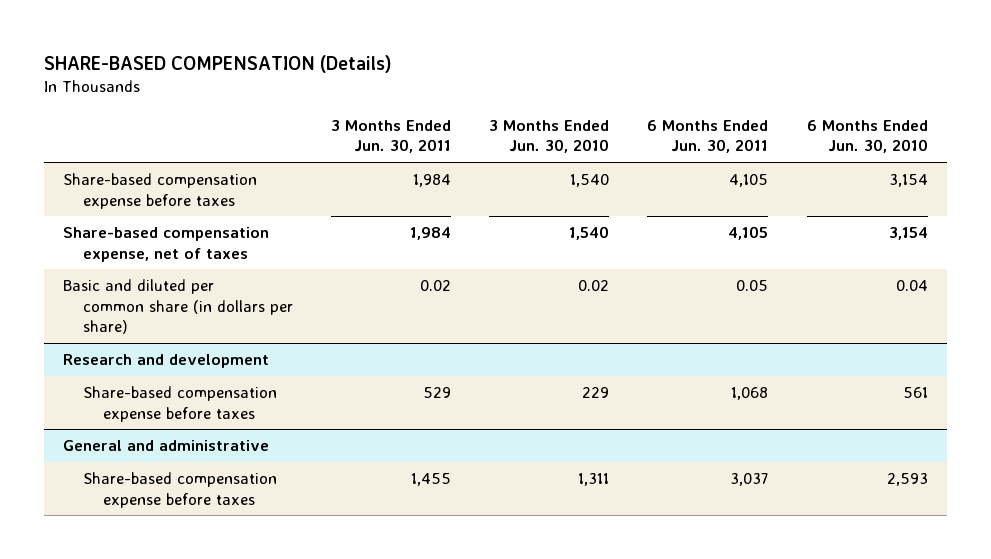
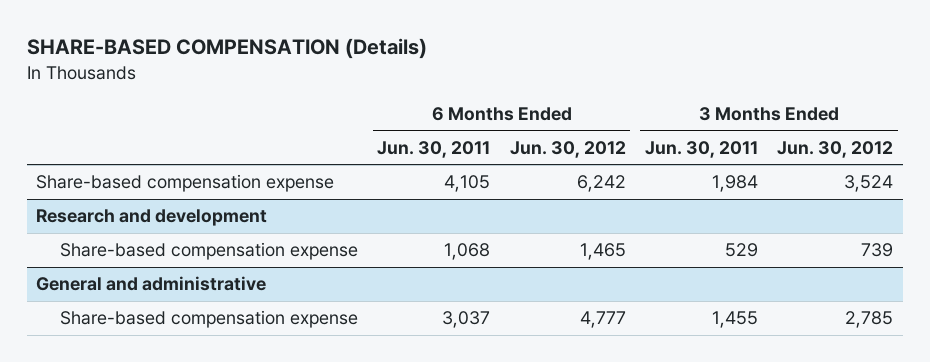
[489,119,610,154] 3 Months Ended Jun. 30, 2010 -> none
[806,119,928,154] 6 Months Ended Jun. 30, 2010 -> none
none -> [509,140,626,158] Jun. 30, 2012
none -> [777,140,894,158] Jun. 30, 2012
[63,227,270,262] Share-based compensation expense, net of taxes -> none
[63,279,294,335] Basic and diluted per common share (in dollars per share) -> none
[63,173,258,209] Share-based compensation expense before taxes -> [36,174,335,193] Share-based compensation expense
[83,386,278,422] Share-based compensation expense before taxes -> [60,242,359,261] Share-based compensation expense
[83,472,278,508] Share-based compensation expense before taxes -> [60,310,359,329] Share-based compensation expense

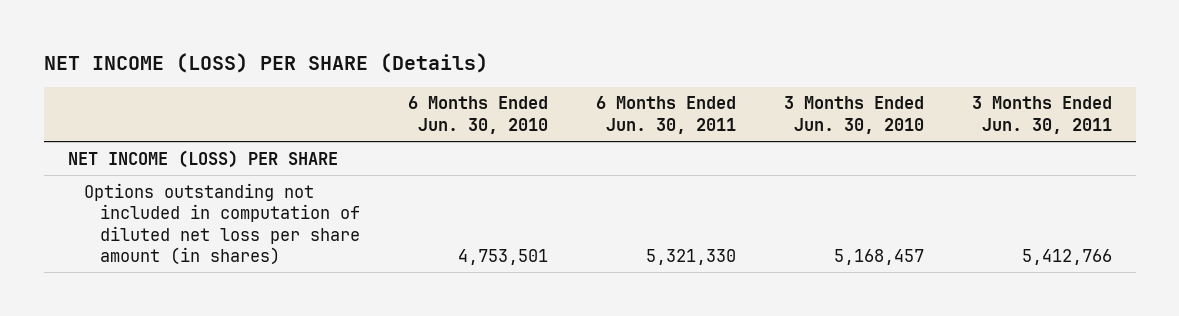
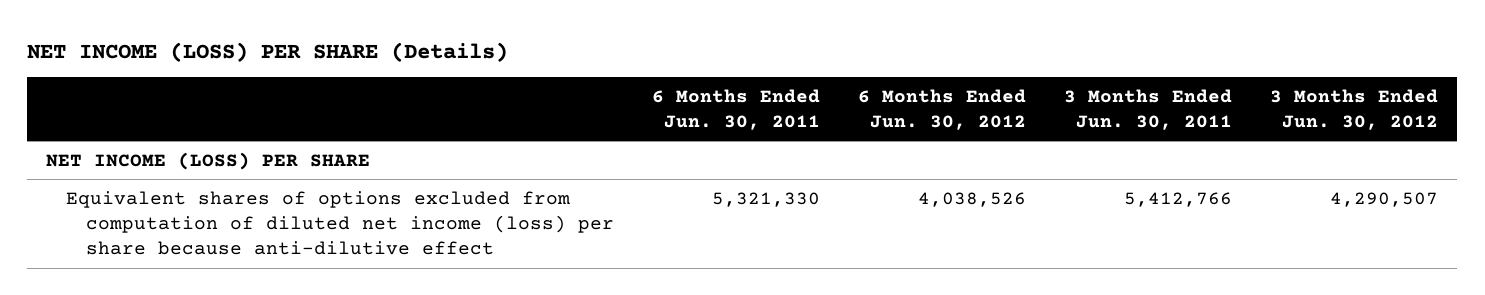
[407,96,548,134] 6 Months Ended Jun. 30, 2010 -> none
[783,96,924,134] 3 Months Ended Jun. 30, 2010 -> none
none -> [858,88,1027,131] 6 Months Ended Jun. 30, 2012
none -> [1270,88,1439,131] 3 Months Ended Jun. 30, 2012
[83,182,360,266] Options outstanding not included in computation of diluted net loss per share amount (in shares) -> [66,190,614,256] Equivalent shares of options excluded from computation of diluted net income (loss) per share because anti-dilutive effect

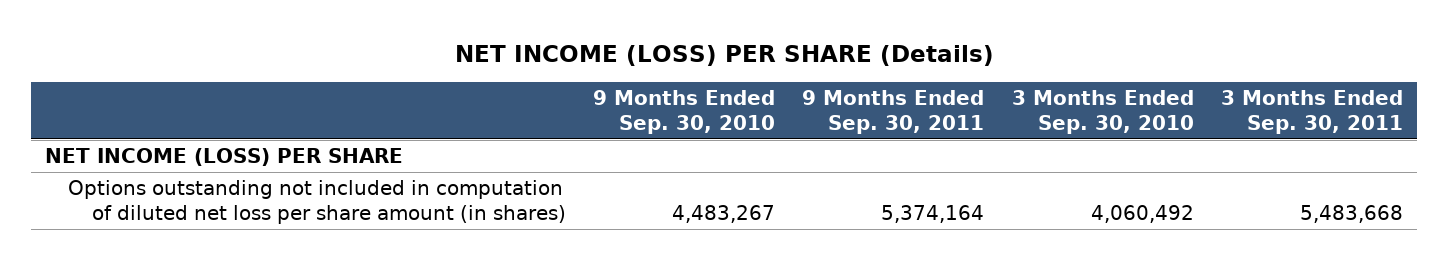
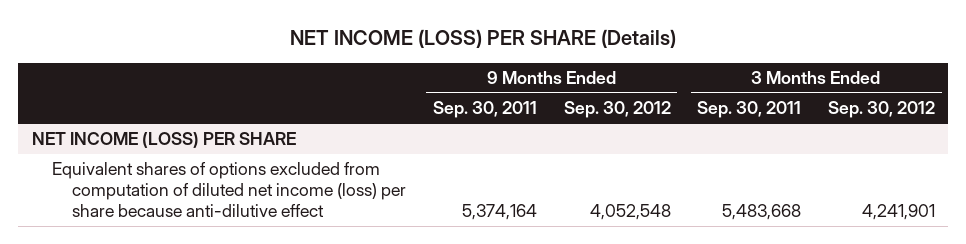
[593,90,776,134] 9 Months Ended Sep. 30, 2010 -> none
[1011,90,1194,134] 3 Months Ended Sep. 30, 2010 -> none
none -> [563,101,671,119] Sep. 30, 2012
none -> [827,101,935,119] Sep. 30, 2012
[68,180,566,224] Options outstanding not included in computation of diluted net loss per share amount (in shares) -> [51,162,407,217] Equivalent shares of options excluded from computation of diluted net income (loss) per share because anti-dilutive effect

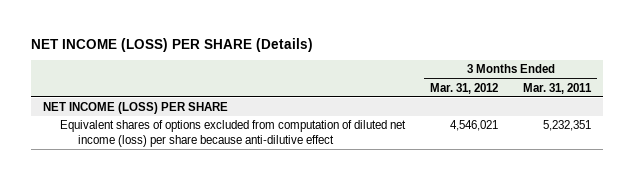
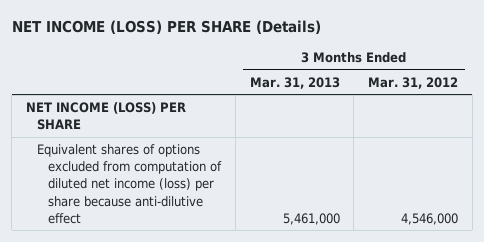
[523,82,593,94] Mar. 31, 2011 -> none
none -> [249,76,340,89] Mar. 31, 2013
[450,120,499,132] 4,546,021 -> [400,212,458,225] 4,546,000

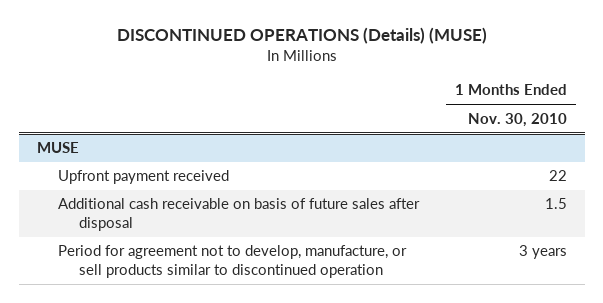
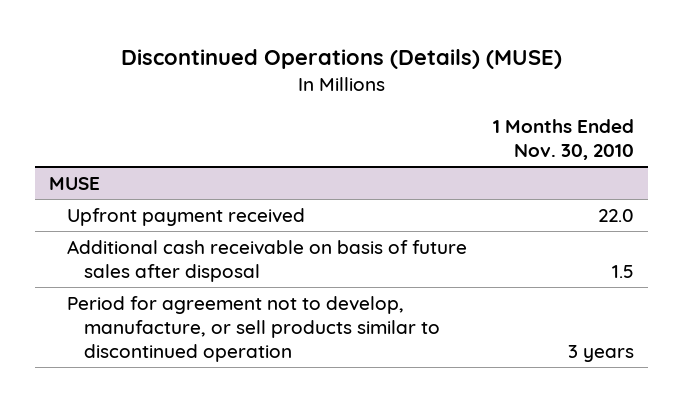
[116,27,487,45] DISCONTINUED OPERATIONS (Details) (MUSE) -> [120,49,562,70] Discontinued Operations (Details) (MUSE)
[548,170,567,182] 22 -> [598,208,635,222] 22.0

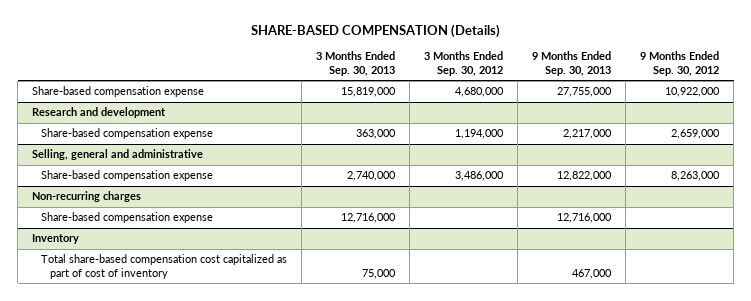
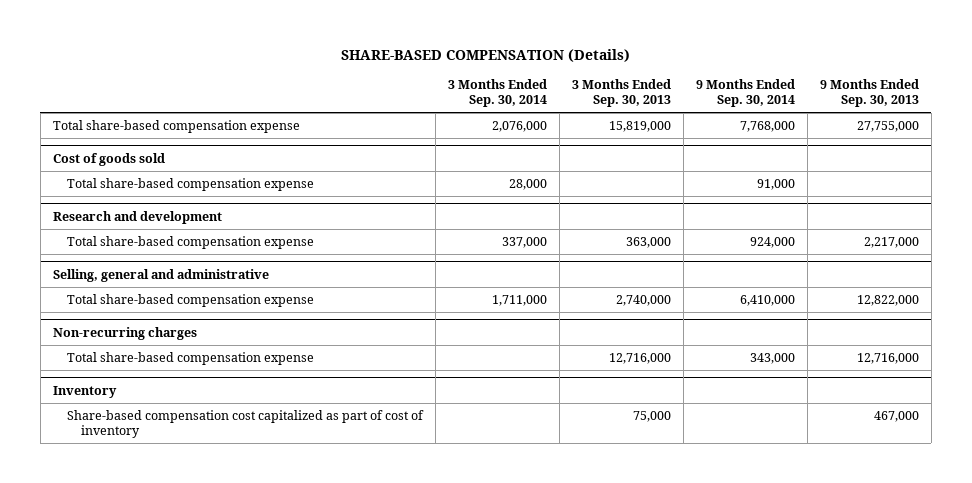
[424,51,504,76] 3 Months Ended Sep. 30, 2012 -> none
[640,51,720,76] 9 Months Ended Sep. 30, 2012 -> none
none -> [447,78,547,108] 3 Months Ended Sep. 30, 2014
none -> [695,78,795,108] 9 Months Ended Sep. 30, 2014
[32,86,205,98] Share-based compensation expense -> [52,119,300,133] Total share-based compensation expense
none -> [52,152,165,166] Cost of goods sold
none -> [66,177,314,191] Total share-based compensation expense
[41,128,214,140] Share-based compensation expense -> [66,235,314,249] Total share-based compensation expense
[41,170,214,182] Share-based compensation expense -> [66,293,314,307] Total share-based compensation expense
[41,212,214,224] Share-based compensation expense -> [66,351,314,365] Total share-based compensation expense
[41,254,288,279] Total share-based compensation cost capitalized as part of cost of inventory -> [66,409,424,439] Share-based compensation cost capitalized as part of cost of inventory

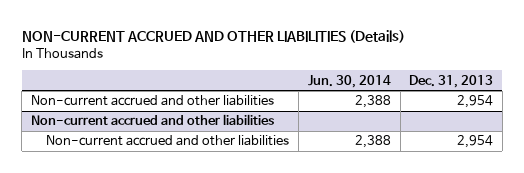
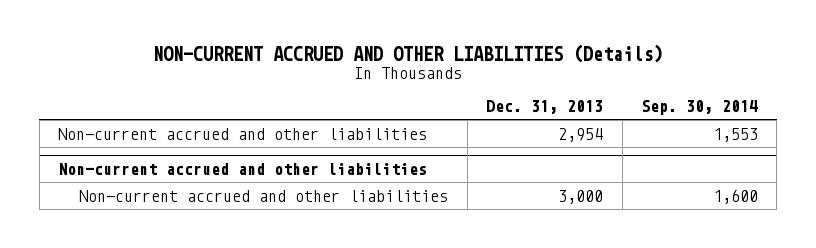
[307,74,391,88] Jun. 30, 2014 -> none
none -> [640,100,758,116] Sep. 30, 2014
[457,135,494,149] 2,954 -> [558,189,604,204] 3,000

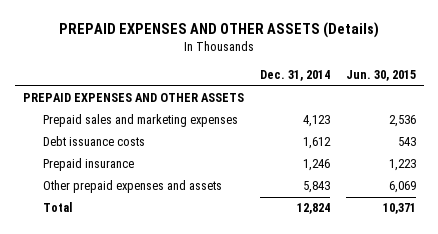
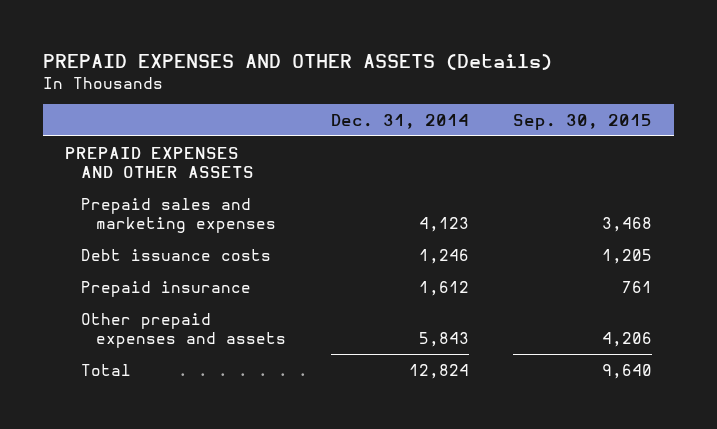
[345,70,416,82] Jun. 30, 2015 -> none
none -> [512,113,652,130] Sep. 30, 2015
[302,137,331,150] 1,612 -> [418,248,469,264] 1,246
[302,159,330,172] 1,246 -> [418,280,469,296] 1,612

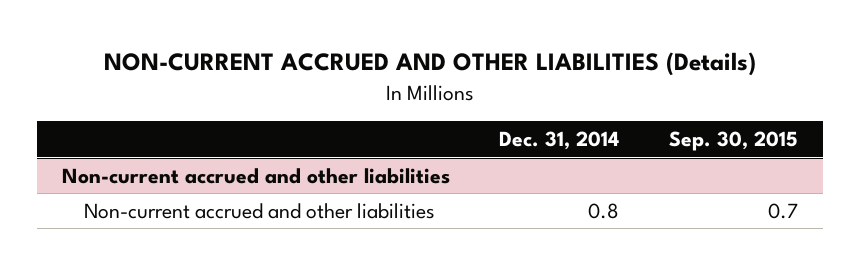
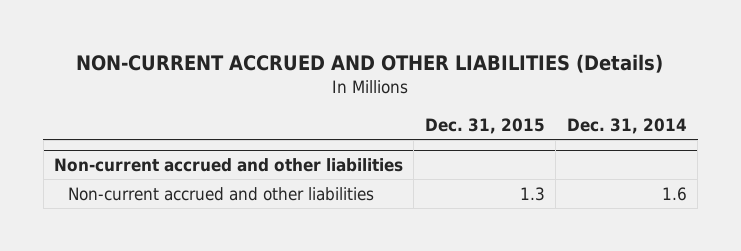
[668,131,798,152] Sep. 30, 2015 -> none
none -> [424,117,545,134] Dec. 31, 2015
[588,202,620,219] 0.8 -> [661,186,687,201] 1.6

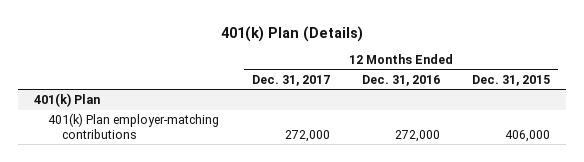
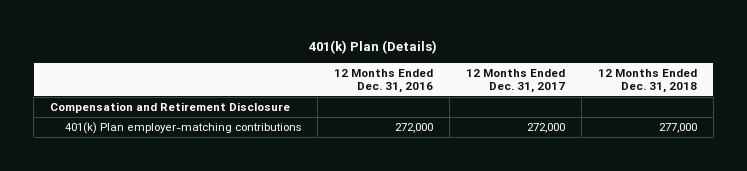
[471,74,550,86] Dec. 31, 2015 -> none
none -> [597,68,697,93] 12 Months Ended Dec. 31, 2018
[34,93,101,108] 401(k) Plan -> [50,101,291,113] Compensation and Retirement Disclosure

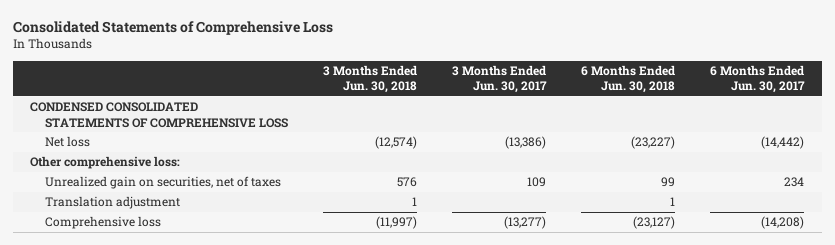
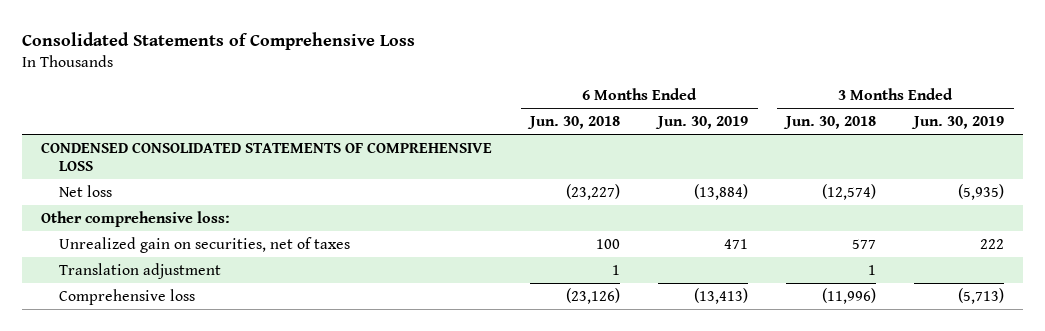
[452,64,548,94] 3 Months Ended Jun. 30, 2017 -> none
[710,64,806,94] 6 Months Ended Jun. 30, 2017 -> none
none -> [655,115,749,129] Jun. 30, 2019
none -> [911,115,1005,129] Jun. 30, 2019
[397,177,418,188] 576 -> [852,238,877,249] 577
[661,177,676,188] 99 -> [596,238,621,249] 100
[376,216,418,230] (11,997) -> [822,287,877,304] (11,996)
[633,216,676,230] (23,127) -> [566,287,621,304] (23,126)

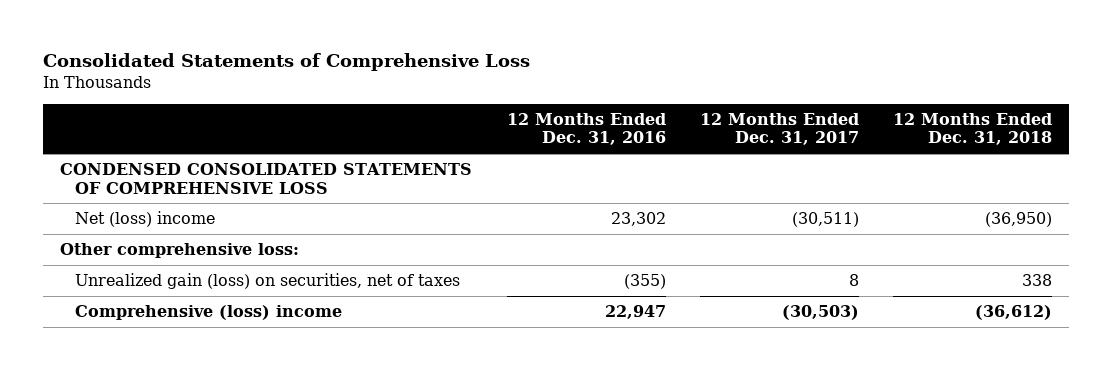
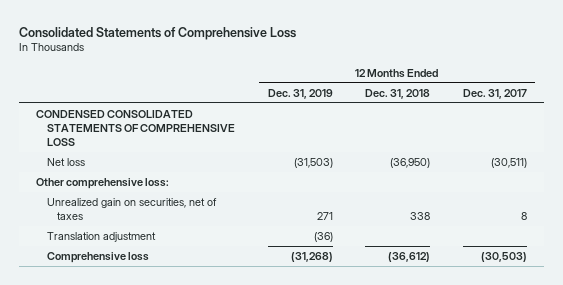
[506,112,666,146] 12 Months Ended Dec. 31, 2016 -> none
none -> [267,88,333,99] Dec. 31, 2019
[75,210,216,227] Net (loss) income -> [46,158,85,167] Net loss
[75,272,461,289] Unrealized gain (loss) on securities, net of taxes -> [46,198,217,220] Unrealized gain on securities, net of taxes
none -> [46,232,156,243] Translation adjustment
[75,304,343,320] Comprehensive (loss) income -> [46,252,149,264] Comprehensive loss

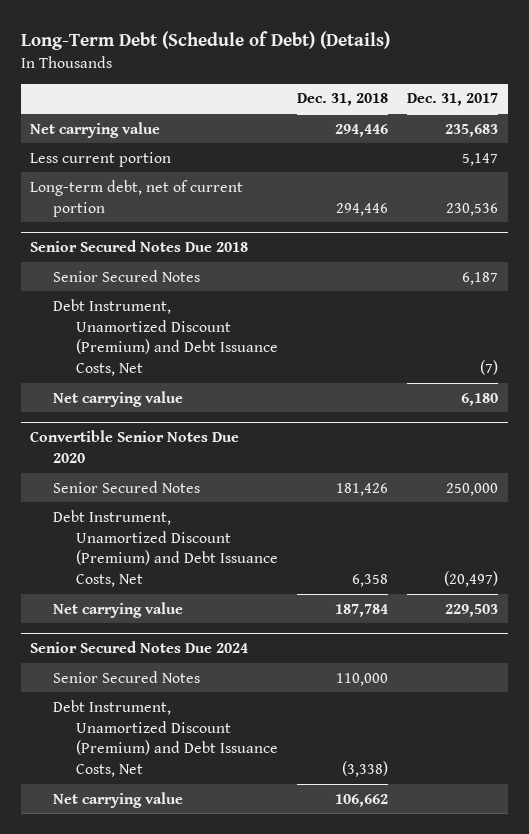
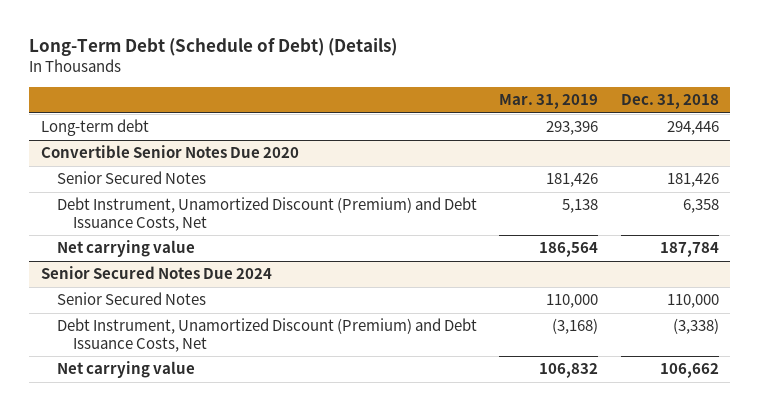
[407,93,499,107] Dec. 31, 2017 -> none
none -> [499,94,599,110] Mar. 31, 2019
[30,121,161,138] Net carrying value -> none
[30,151,172,167] Less current portion -> none
[30,240,249,253] Senior Secured Notes Due 2018 -> none
[53,269,201,282] Senior Secured Notes -> none
[53,298,278,377] Debt Instrument, Unamortized Discount (Premium) and Debt Issuance Costs, Net -> none
[53,390,184,407] Net carrying value -> none
[30,179,244,217] Long-term debt, net of current portion -> [40,119,149,137] Long-term debt

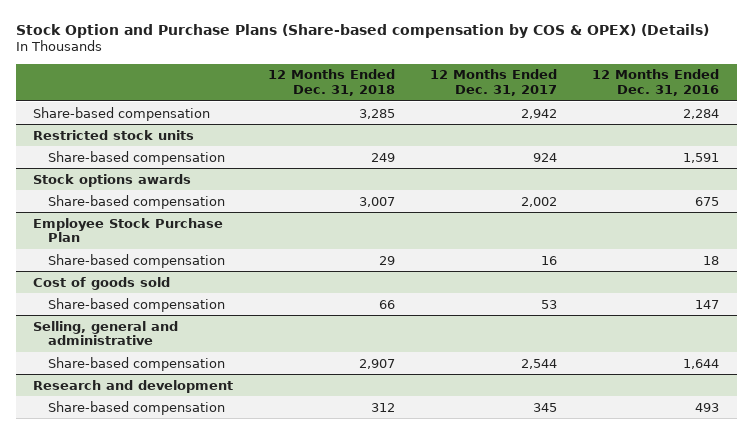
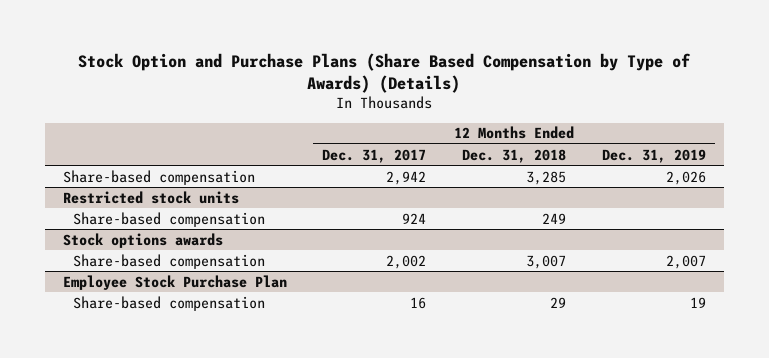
[15,23,709,38] Stock Option and Purchase Plans (Share-based compensation by COS & OPEX) (Details) -> [78,52,692,94] Stock Option and Purchase Plans (Share Based Compensation by Type of Awards) (Details)
[592,69,720,97] 12 Months Ended Dec. 31, 2016 -> none
none -> [602,148,707,163] Dec. 31, 2019
[33,276,171,290] Cost of goods sold -> none
[47,297,225,312] Share-based compensation -> none
[33,320,179,346] Selling, general and administrative -> none
[47,356,225,371] Share-based compensation -> none
[33,379,234,393] Research and development -> none
[47,400,225,415] Share-based compensation -> none

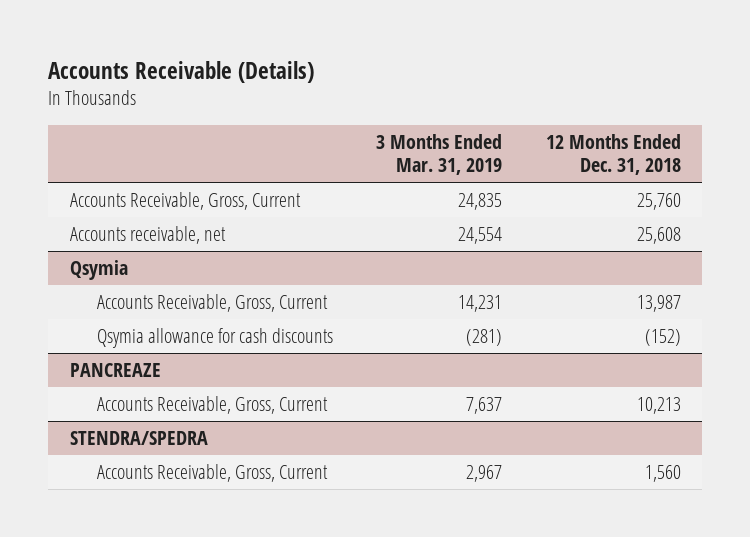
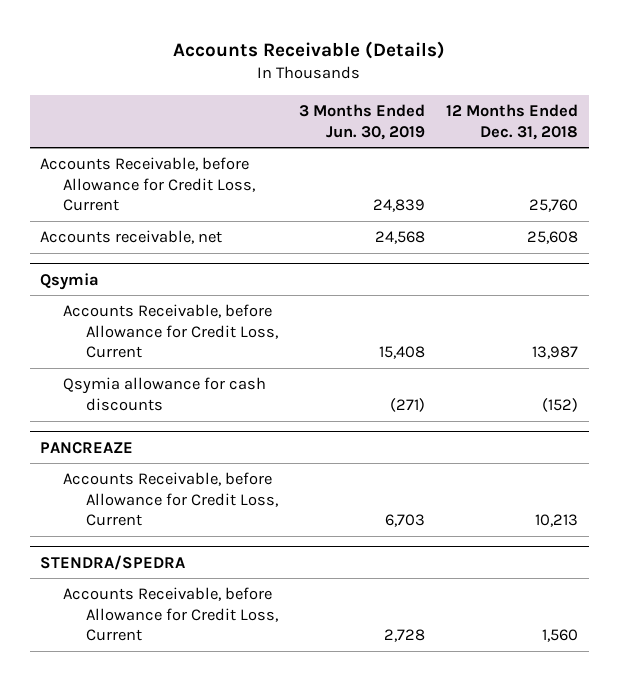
[376,134,503,176] 3 Months Ended Mar. 31, 2019 -> none
none -> [299,104,426,140] 3 Months Ended Jun. 30, 2019
[69,191,301,210] Accounts Receivable, Gross, Current -> [40,157,256,212] Accounts Receivable, before Allowance for Credit Loss, Current
[97,293,329,312] Accounts Receivable, Gross, Current -> [63,304,278,359] Accounts Receivable, before Allowance for Credit Loss, Current
[97,395,329,414] Accounts Receivable, Gross, Current -> [63,472,278,527] Accounts Receivable, before Allowance for Credit Loss, Current
[97,463,329,482] Accounts Receivable, Gross, Current -> [63,587,278,642] Accounts Receivable, before Allowance for Credit Loss, Current

